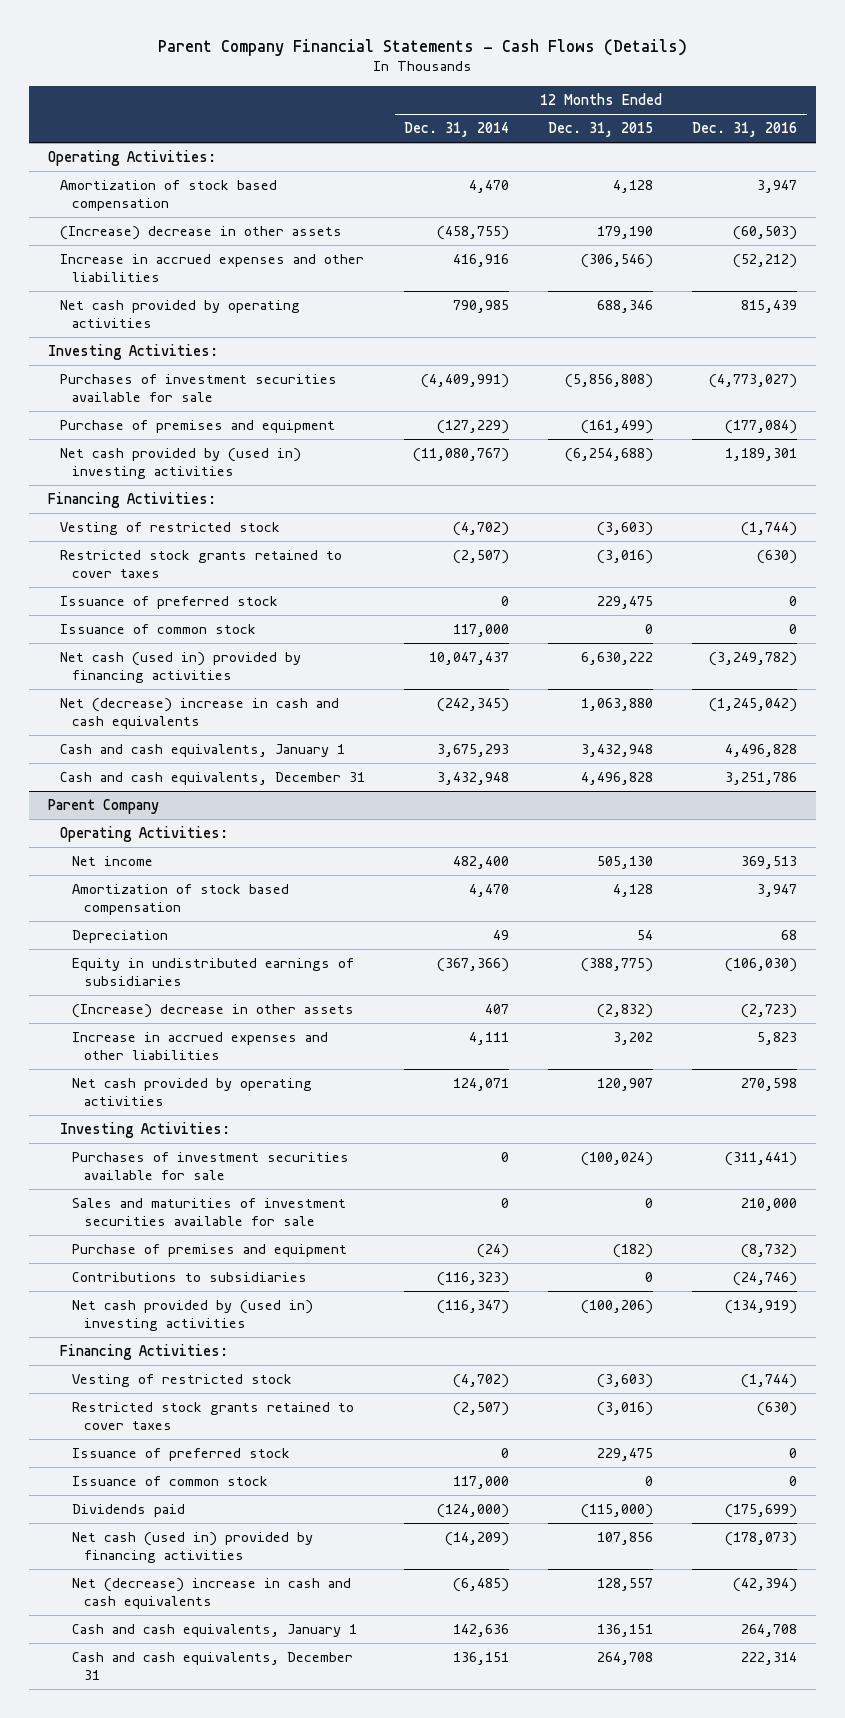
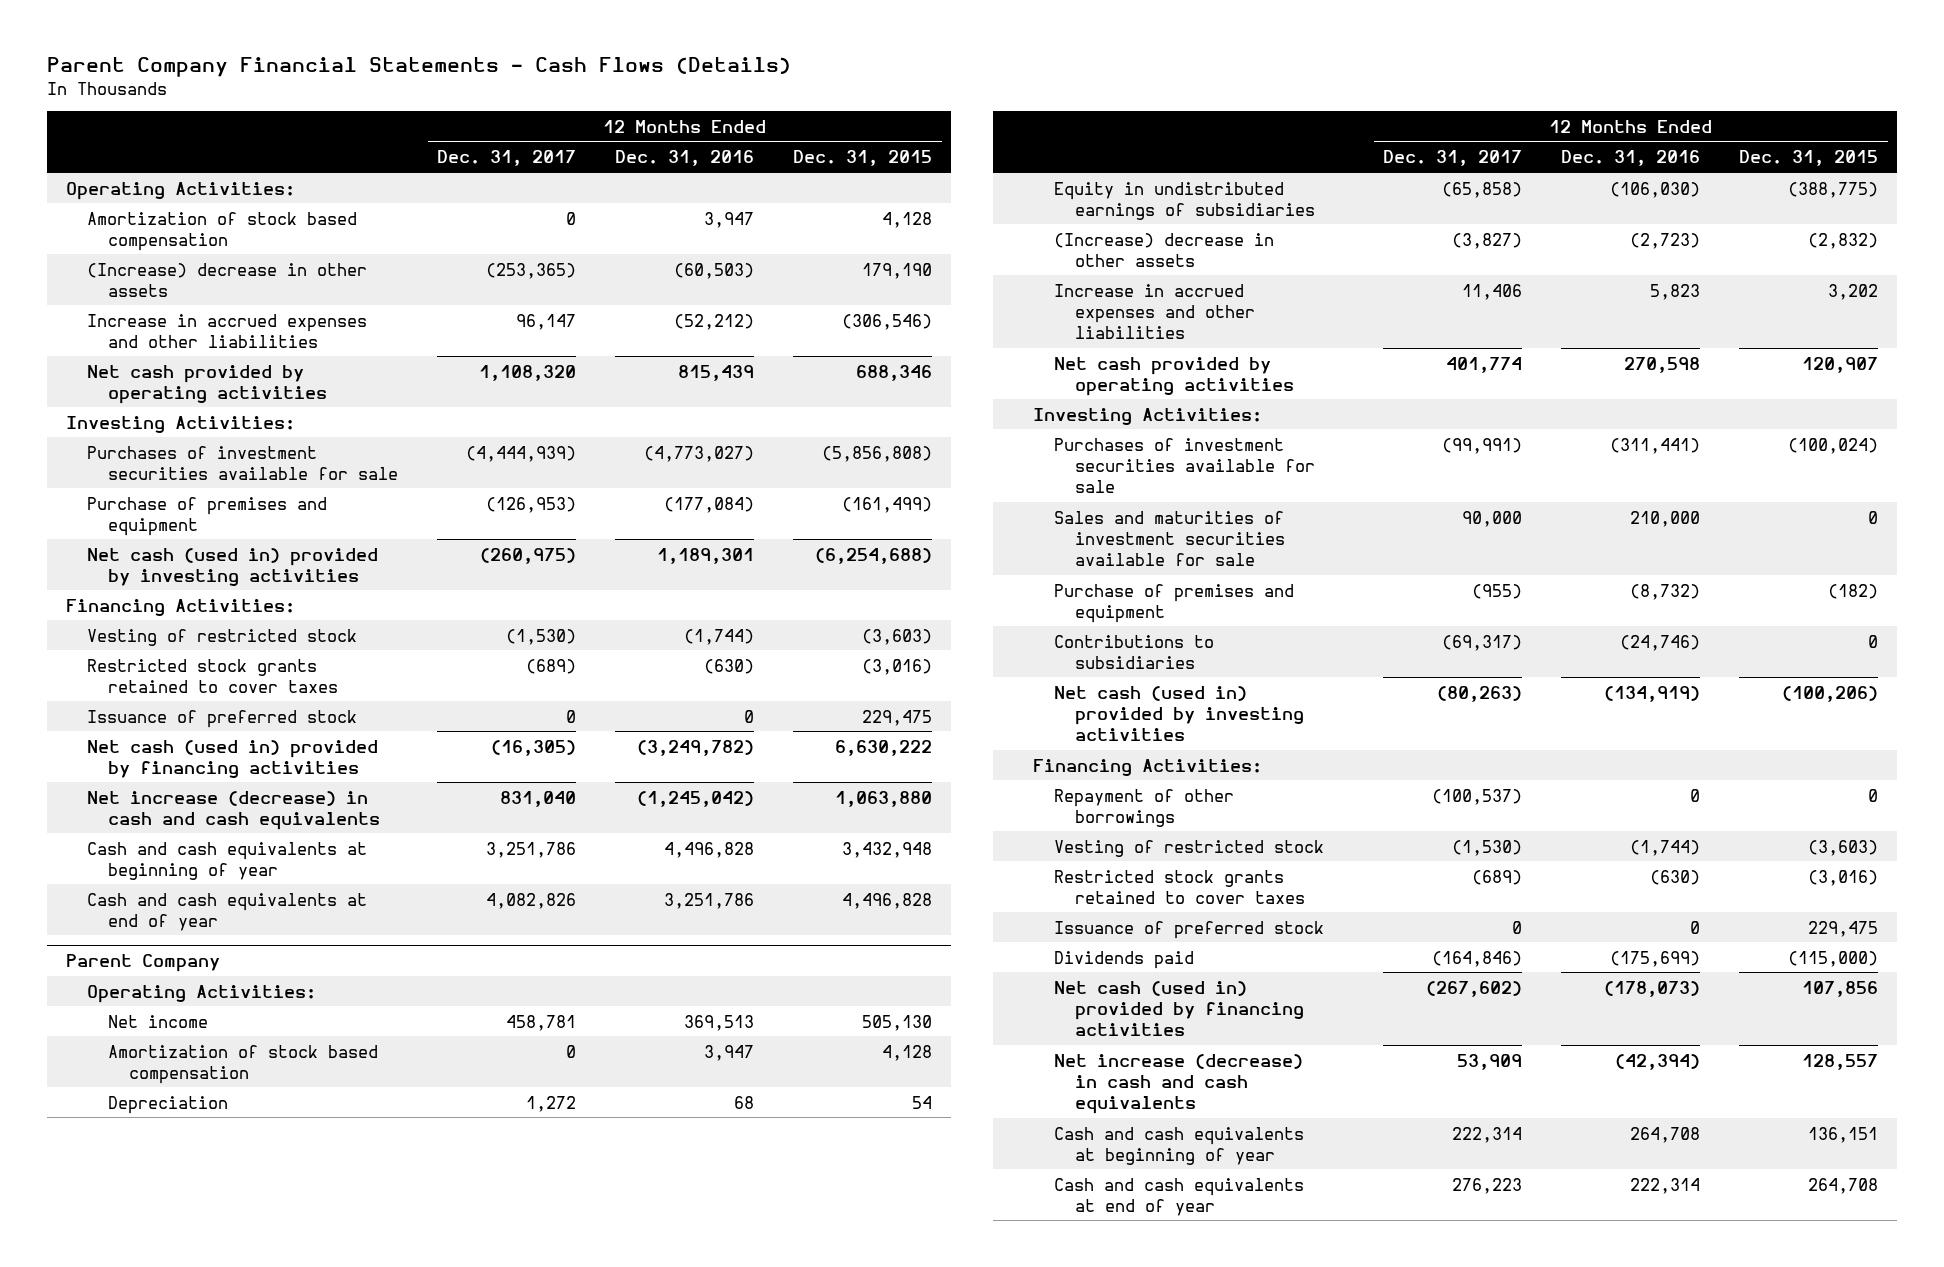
[404,122,510,138] Dec. 31, 2014 -> none
none -> [437,150,577,167] Dec. 31, 2017
[60,448,302,479] Net cash provided by (used in) investing activities -> [87,547,379,586] Net cash (used in) provided by investing activities
[60,624,257,635] Issuance of common stock -> none
[60,698,340,729] Net (decrease) increase in cash and cash equivalents -> [87,790,381,830] Net increase (decrease) in cash and cash equivalents
[60,744,346,758] Cash and cash equivalents, January 1 -> [87,841,368,880] Cash and cash equivalents at beginning of year
[60,772,366,786] Cash and cash equivalents, December 31 -> [87,892,368,931] Cash and cash equivalents at end of year
[72,1300,314,1331] Net cash provided by (used in) investing activities -> [1054,685,1305,741] Net cash (used in) provided by investing activities
none -> [1054,788,1235,827] Repayment of other borrowings
[72,1476,269,1487] Issuance of common stock -> none
[72,1578,352,1609] Net (decrease) increase in cash and cash equivalents -> [1054,1053,1304,1114] Net increase (decrease) in cash and cash equivalents
[72,1624,358,1638] Cash and cash equivalents, January 1 -> [1054,1126,1305,1165] Cash and cash equivalents at beginning of year
[72,1652,354,1680] Cash and cash equivalents, December 31 -> [1054,1177,1305,1216] Cash and cash equivalents at end of year

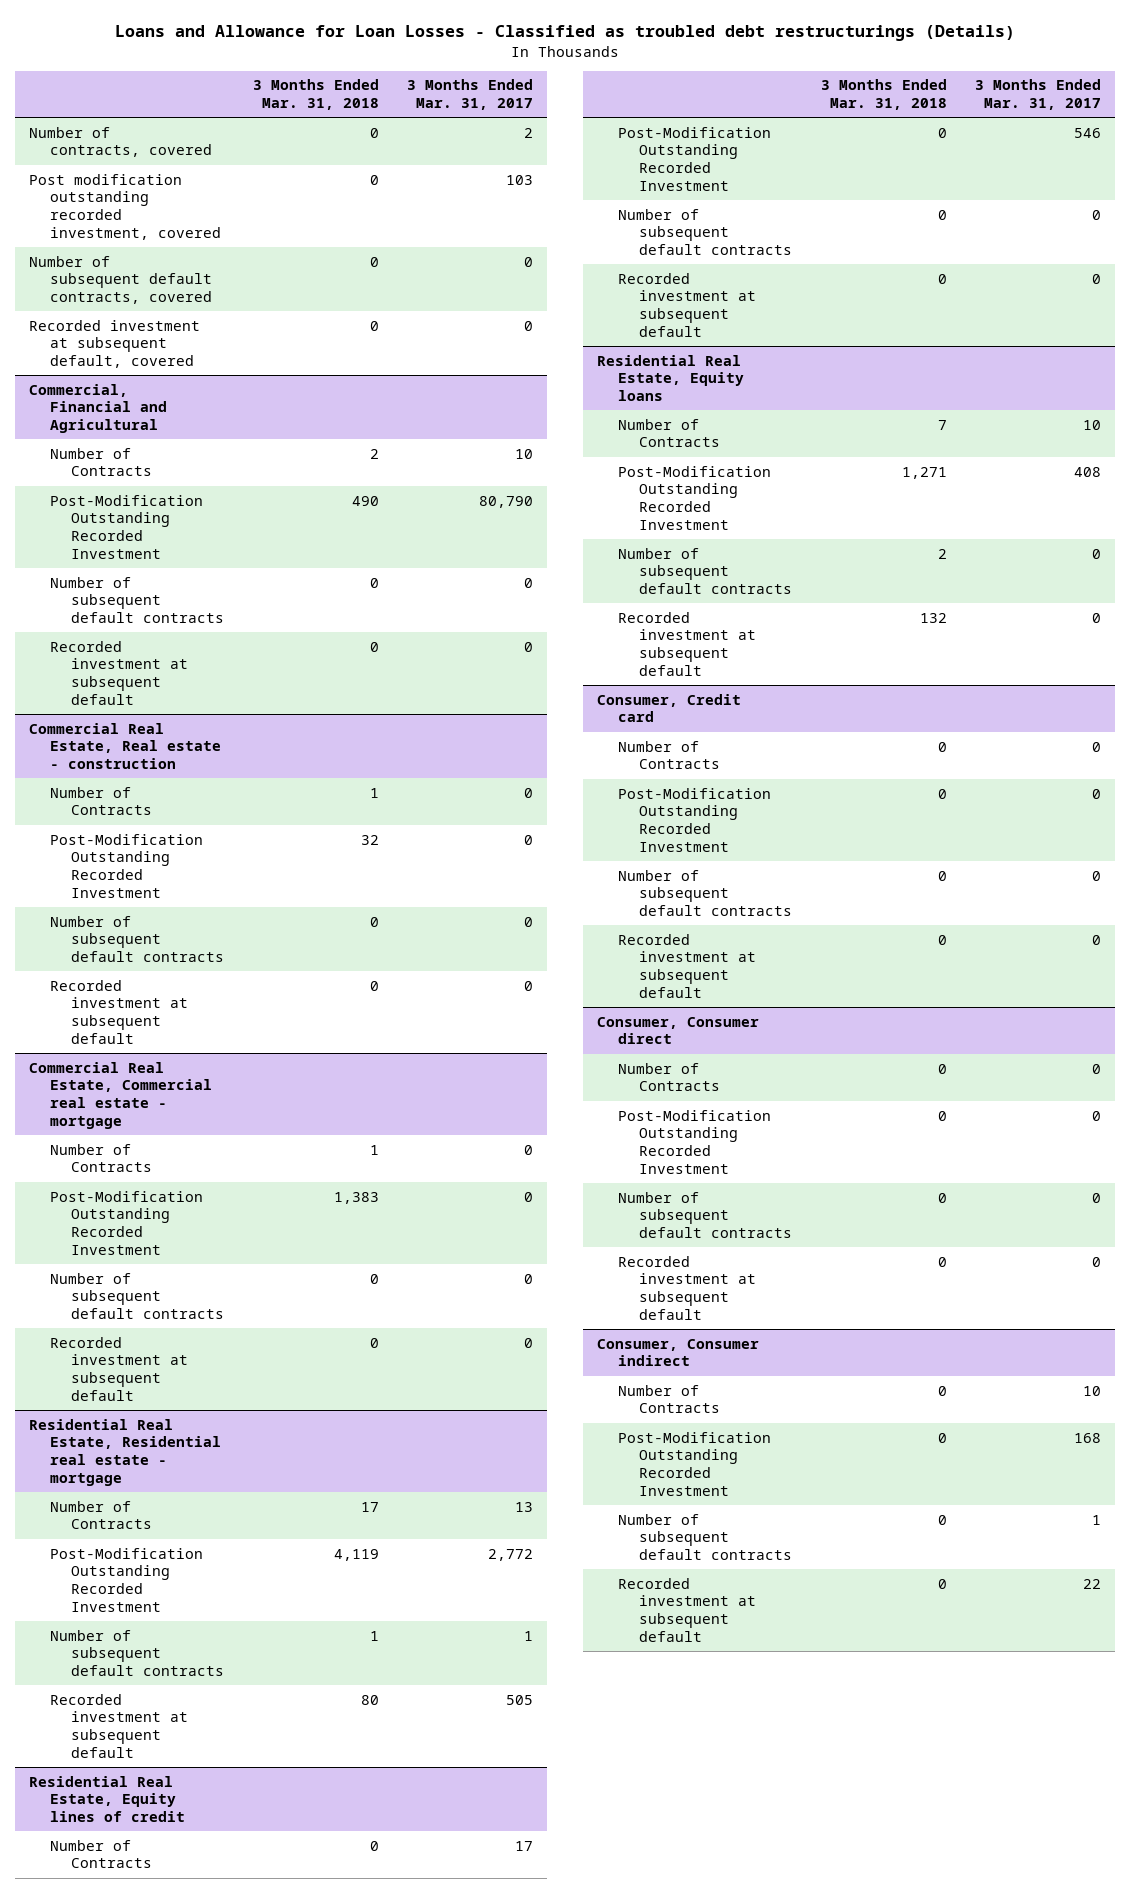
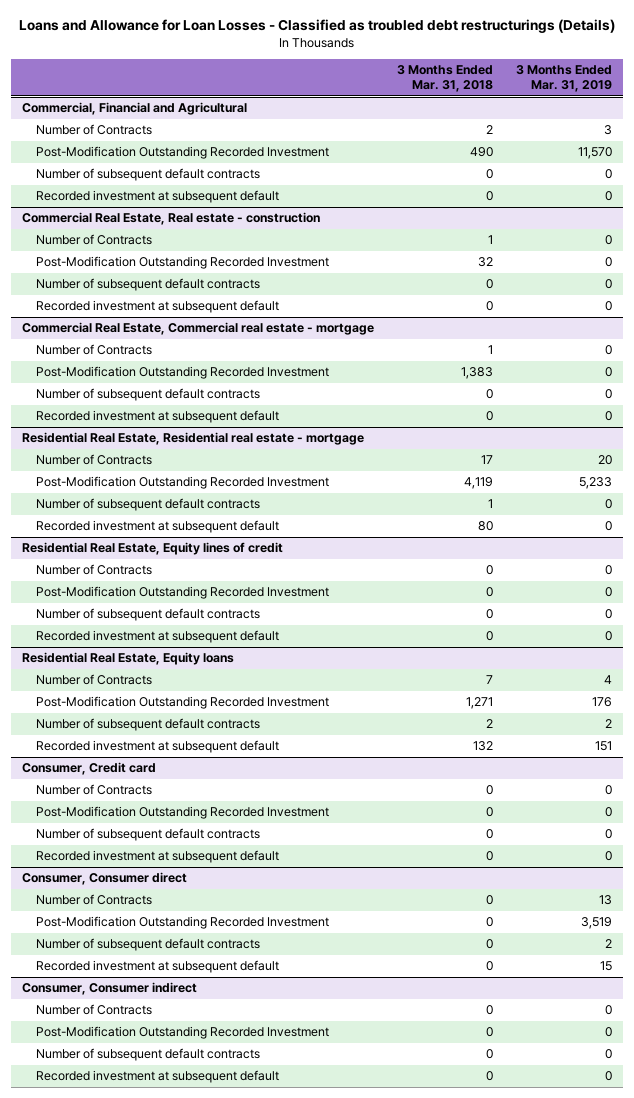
[407,79,534,111] 3 Months Ended Mar. 31, 2017 -> none
none -> [515,65,612,93] 3 Months Ended Mar. 31, 2019
[29,126,213,158] Number of contracts, covered -> none
[29,173,222,240] Post modification outstanding recorded investment, covered -> none
[29,255,213,305] Number of subsequent default contracts, covered -> none
[29,319,201,369] Recorded investment at subsequent default, covered -> none

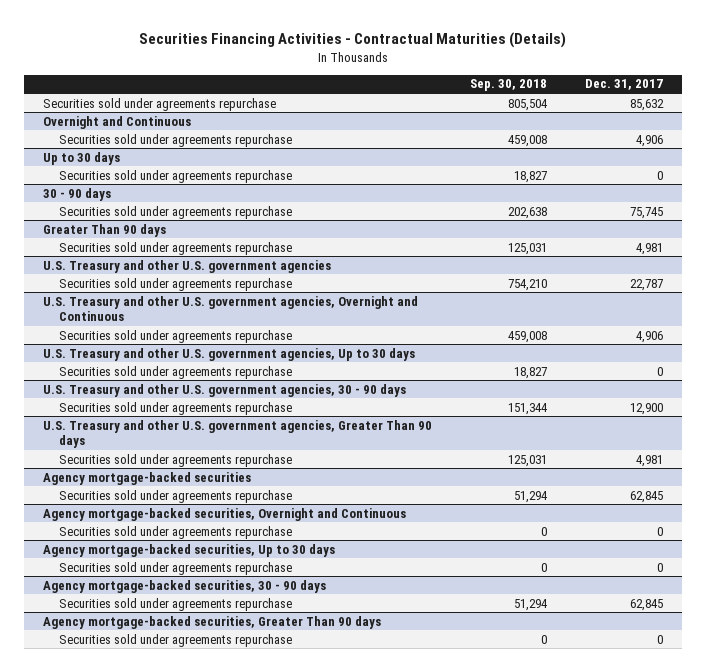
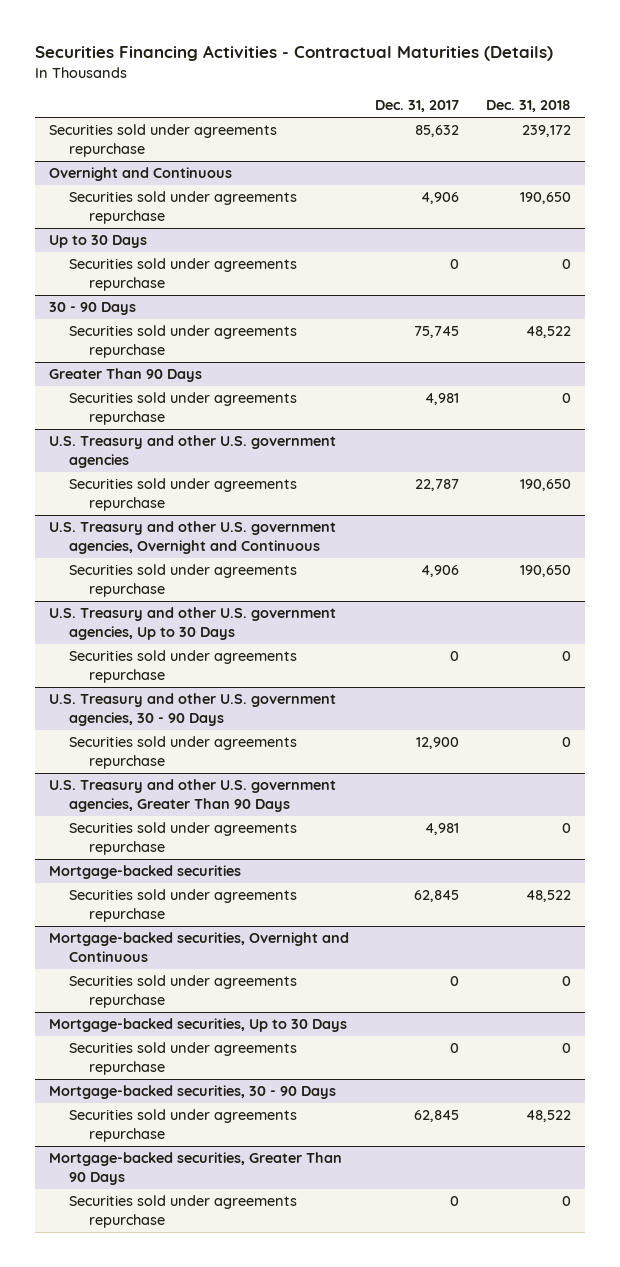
[469,79,547,92] Sep. 30, 2018 -> none
none -> [486,100,572,113] Dec. 31, 2018
[42,151,120,165] Up to 30 days -> [48,235,147,249] Up to 30 Days
[42,187,111,201] 30 - 90 days -> [48,302,136,316] 30 - 90 Days
[42,223,166,237] Greater Than 90 days -> [48,368,202,383] Greater Than 90 Days
[42,347,415,361] U.S. Treasury and other U.S. government agencies, Up to 30 days -> [48,607,336,641] U.S. Treasury and other U.S. government agencies, Up to 30 Days
[42,383,406,397] U.S. Treasury and other U.S. government agencies, 30 - 90 days -> [48,693,336,727] U.S. Treasury and other U.S. government agencies, 30 - 90 Days
[42,419,432,449] U.S. Treasury and other U.S. government agencies, Greater Than 90 days -> [48,779,336,813] U.S. Treasury and other U.S. government agencies, Greater Than 90 Days
[42,471,251,485] Agency mortgage-backed securities -> [48,865,241,880] Mortgage-backed securities
[42,507,406,521] Agency mortgage-backed securities, Overnight and Continuous -> [48,932,349,963] Mortgage-backed securities, Overnight and Continuous
[42,543,335,557] Agency mortgage-backed securities, Up to 30 days -> [48,1018,347,1033] Mortgage-backed securities, Up to 30 Days
[42,579,326,593] Agency mortgage-backed securities, 30 - 90 days -> [48,1085,336,1100] Mortgage-backed securities, 30 - 90 Days
[42,615,381,629] Agency mortgage-backed securities, Greater Than 90 days -> [48,1152,342,1186] Mortgage-backed securities, Greater Than 90 Days

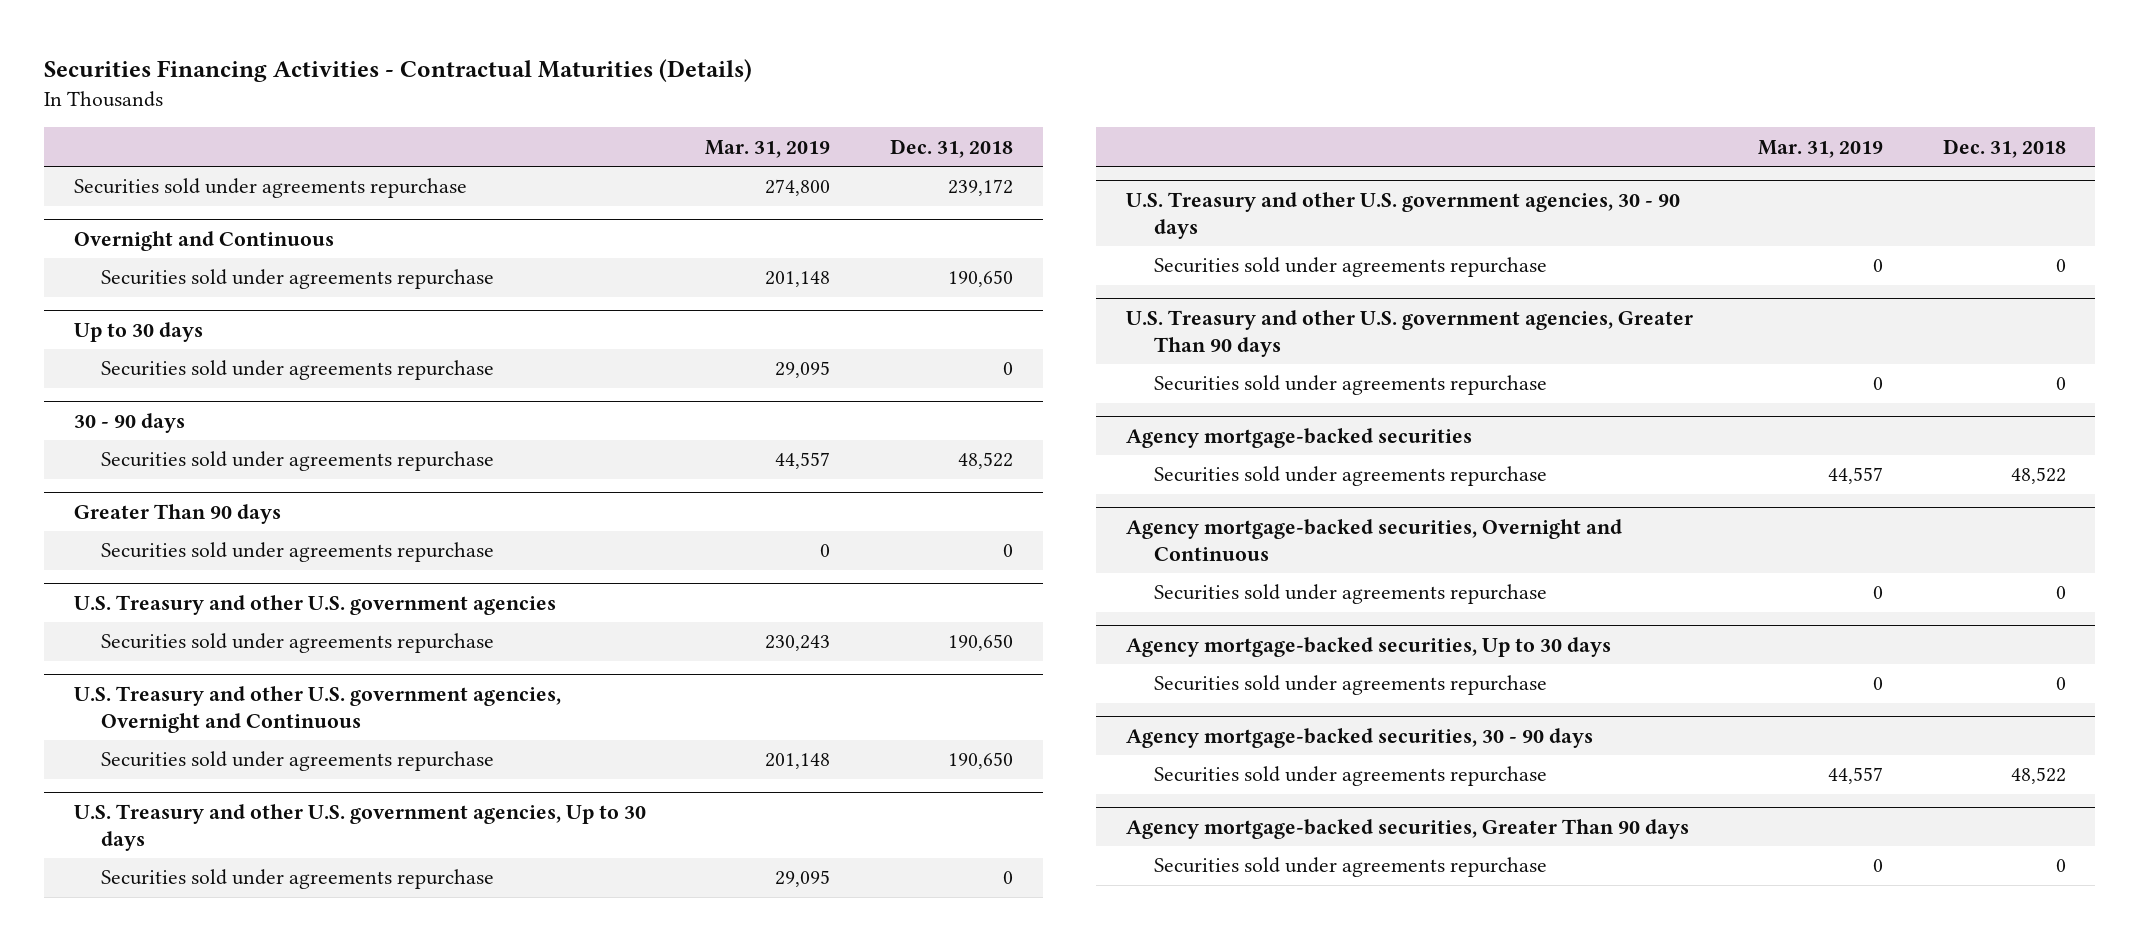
[375,100,460,113] Dec. 31, 2017 -> none
none -> [705,139,831,158] Mar. 31, 2019
[48,235,147,249] Up to 30 Days -> [73,321,203,342] Up to 30 days
[48,302,136,316] 30 - 90 Days -> [73,412,185,433] 30 - 90 days
[48,368,202,383] Greater Than 90 Days -> [73,503,281,524] Greater Than 90 days
[48,607,336,641] U.S. Treasury and other U.S. government agencies, Up to 30 Days -> [73,803,646,851] U.S. Treasury and other U.S. government agencies, Up to 30 days
[48,693,336,727] U.S. Treasury and other U.S. government agencies, 30 - 90 Days -> [1126,191,1681,239] U.S. Treasury and other U.S. government agencies, 30 - 90 days
[48,779,336,813] U.S. Treasury and other U.S. government agencies, Greater Than 90 Days -> [1126,309,1694,357] U.S. Treasury and other U.S. government agencies, Greater Than 90 days
[48,865,241,880] Mortgage-backed securities -> [1126,427,1473,448] Agency mortgage-backed securities
[48,932,349,963] Mortgage-backed securities, Overnight and Continuous -> [1126,518,1623,561] Agency mortgage-backed securities, Overnight and Continuous
[48,1018,347,1033] Mortgage-backed securities, Up to 30 Days -> [1126,636,1612,657] Agency mortgage-backed securities, Up to 30 days
[48,1085,336,1100] Mortgage-backed securities, 30 - 90 Days -> [1126,727,1594,748] Agency mortgage-backed securities, 30 - 90 days
[48,1152,342,1186] Mortgage-backed securities, Greater Than 90 Days -> [1126,818,1690,839] Agency mortgage-backed securities, Greater Than 90 days

